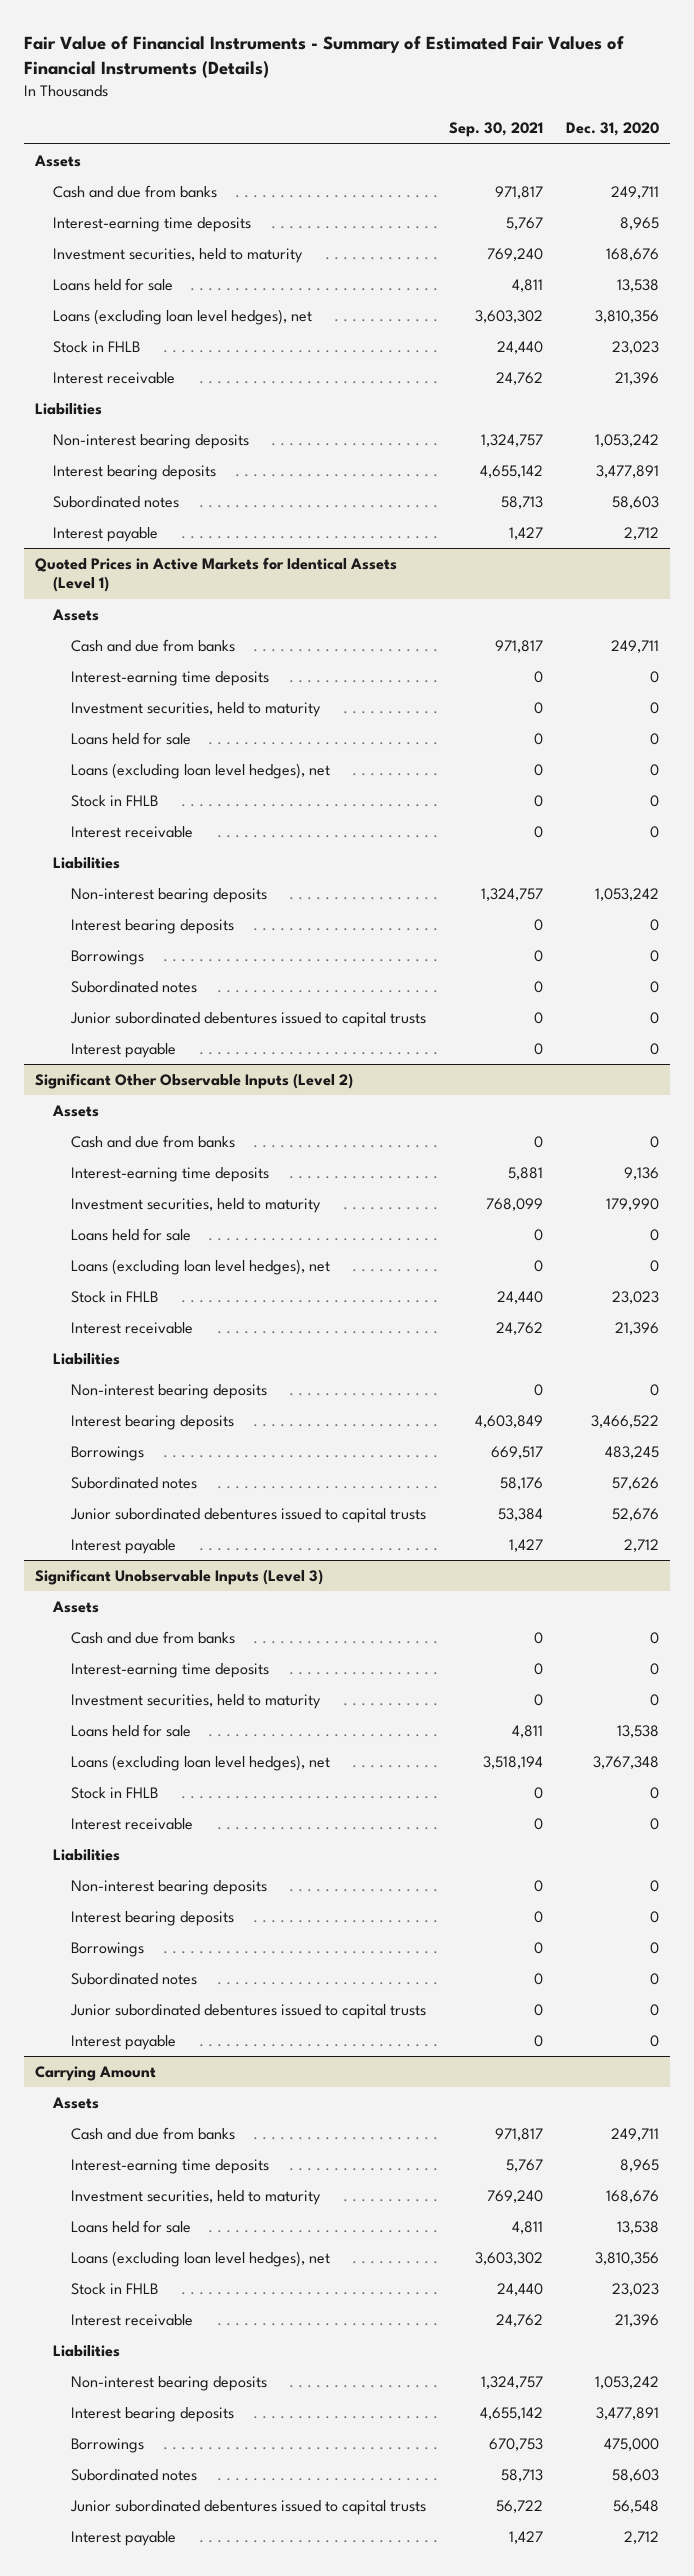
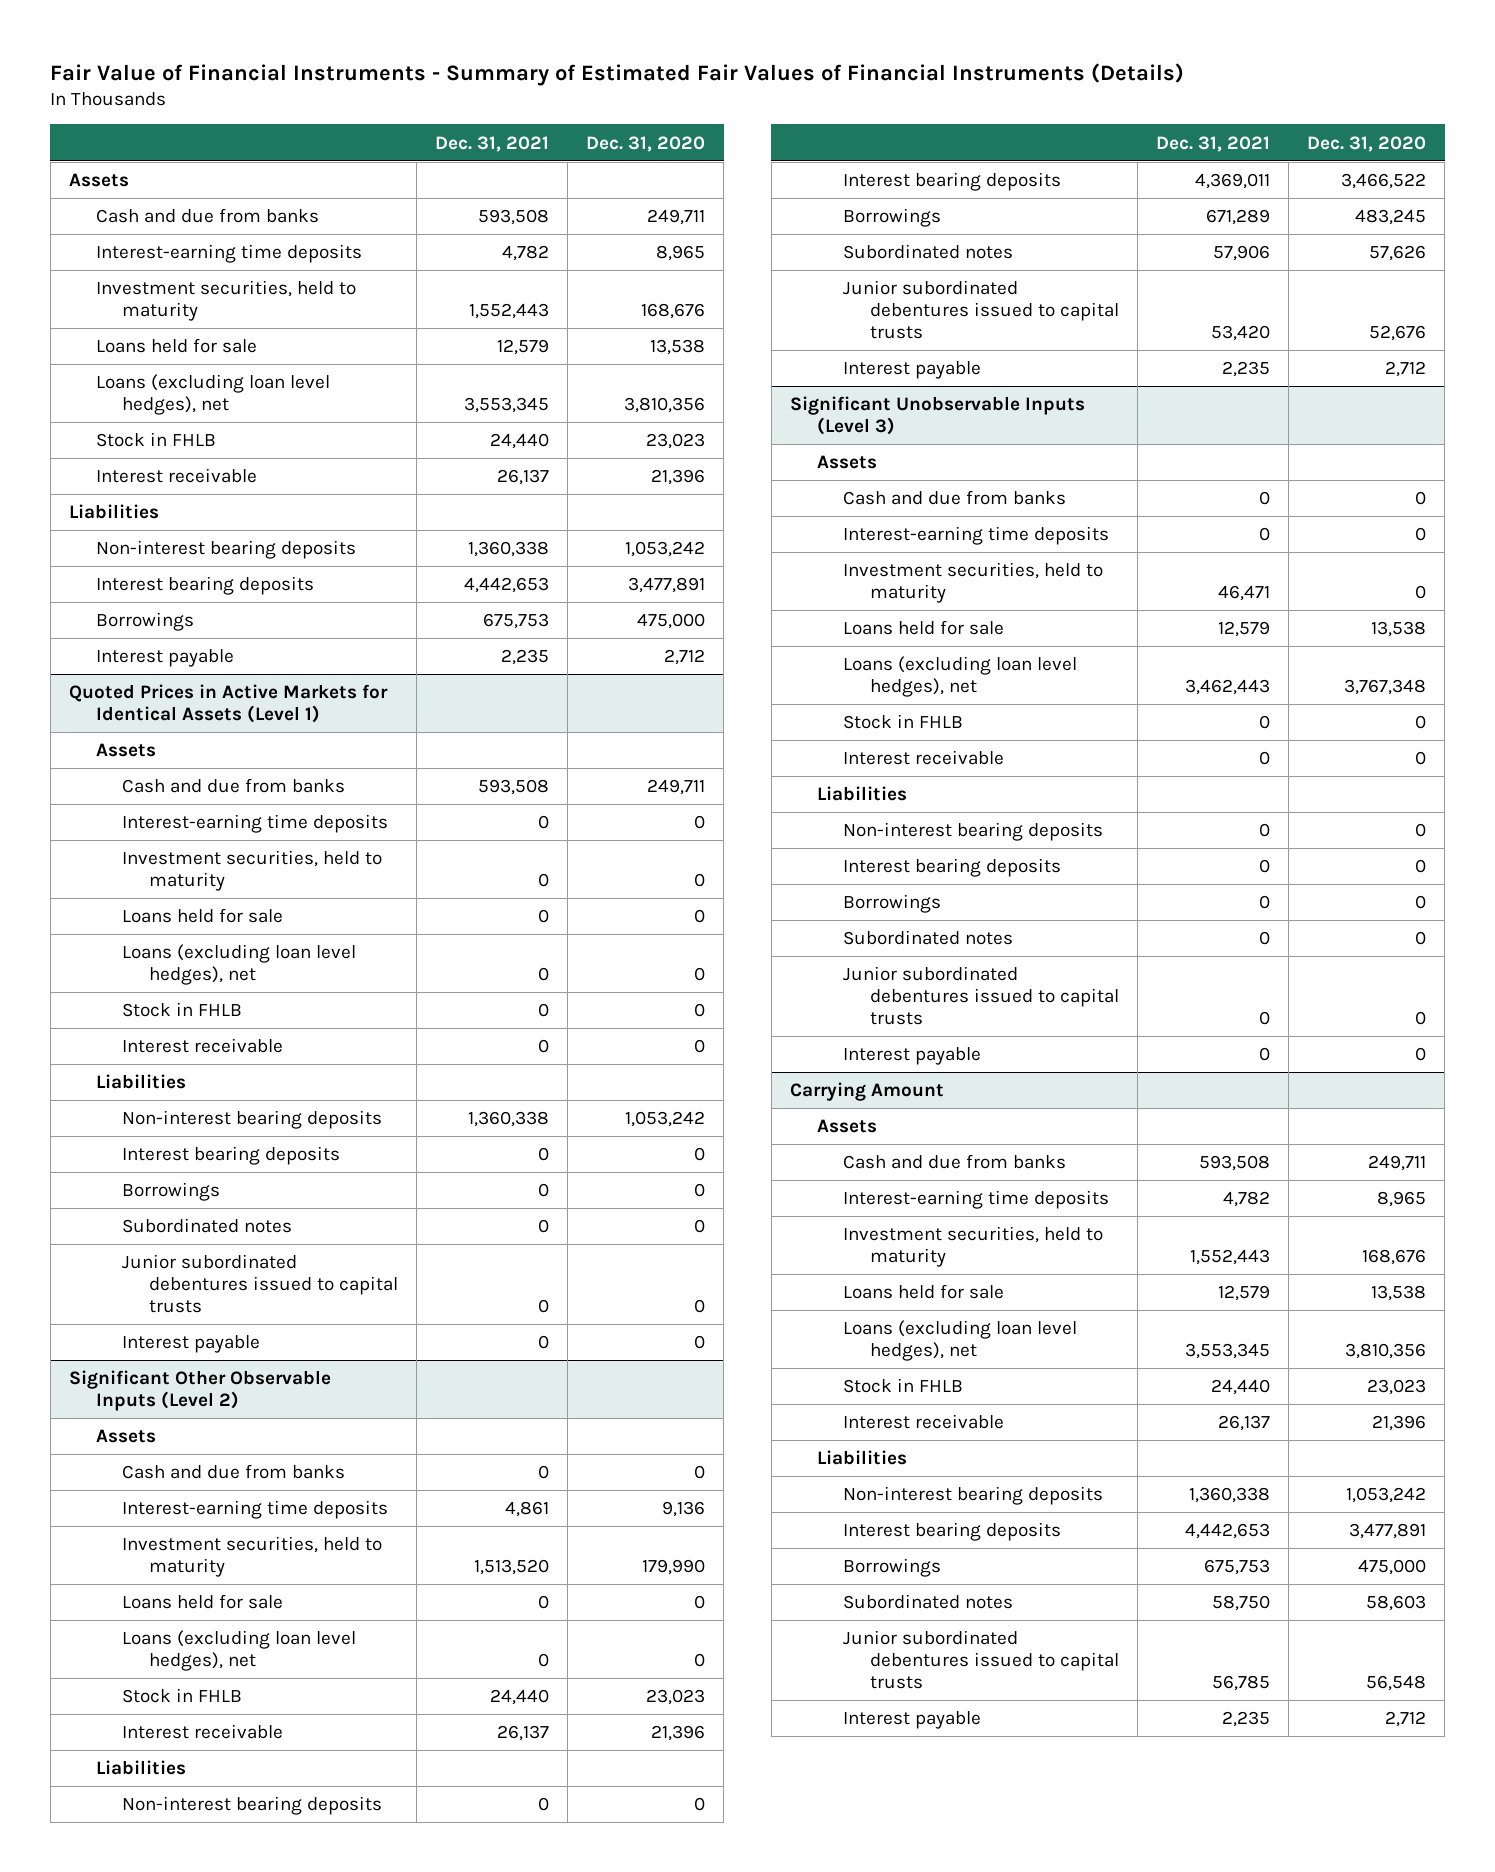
[449,122,544,138] Sep. 30, 2021 -> none
none -> [435,135,550,152] Dec. 31, 2021
[53,495,180,508] Subordinated notes -> none
none -> [95,612,194,632] Borrowings

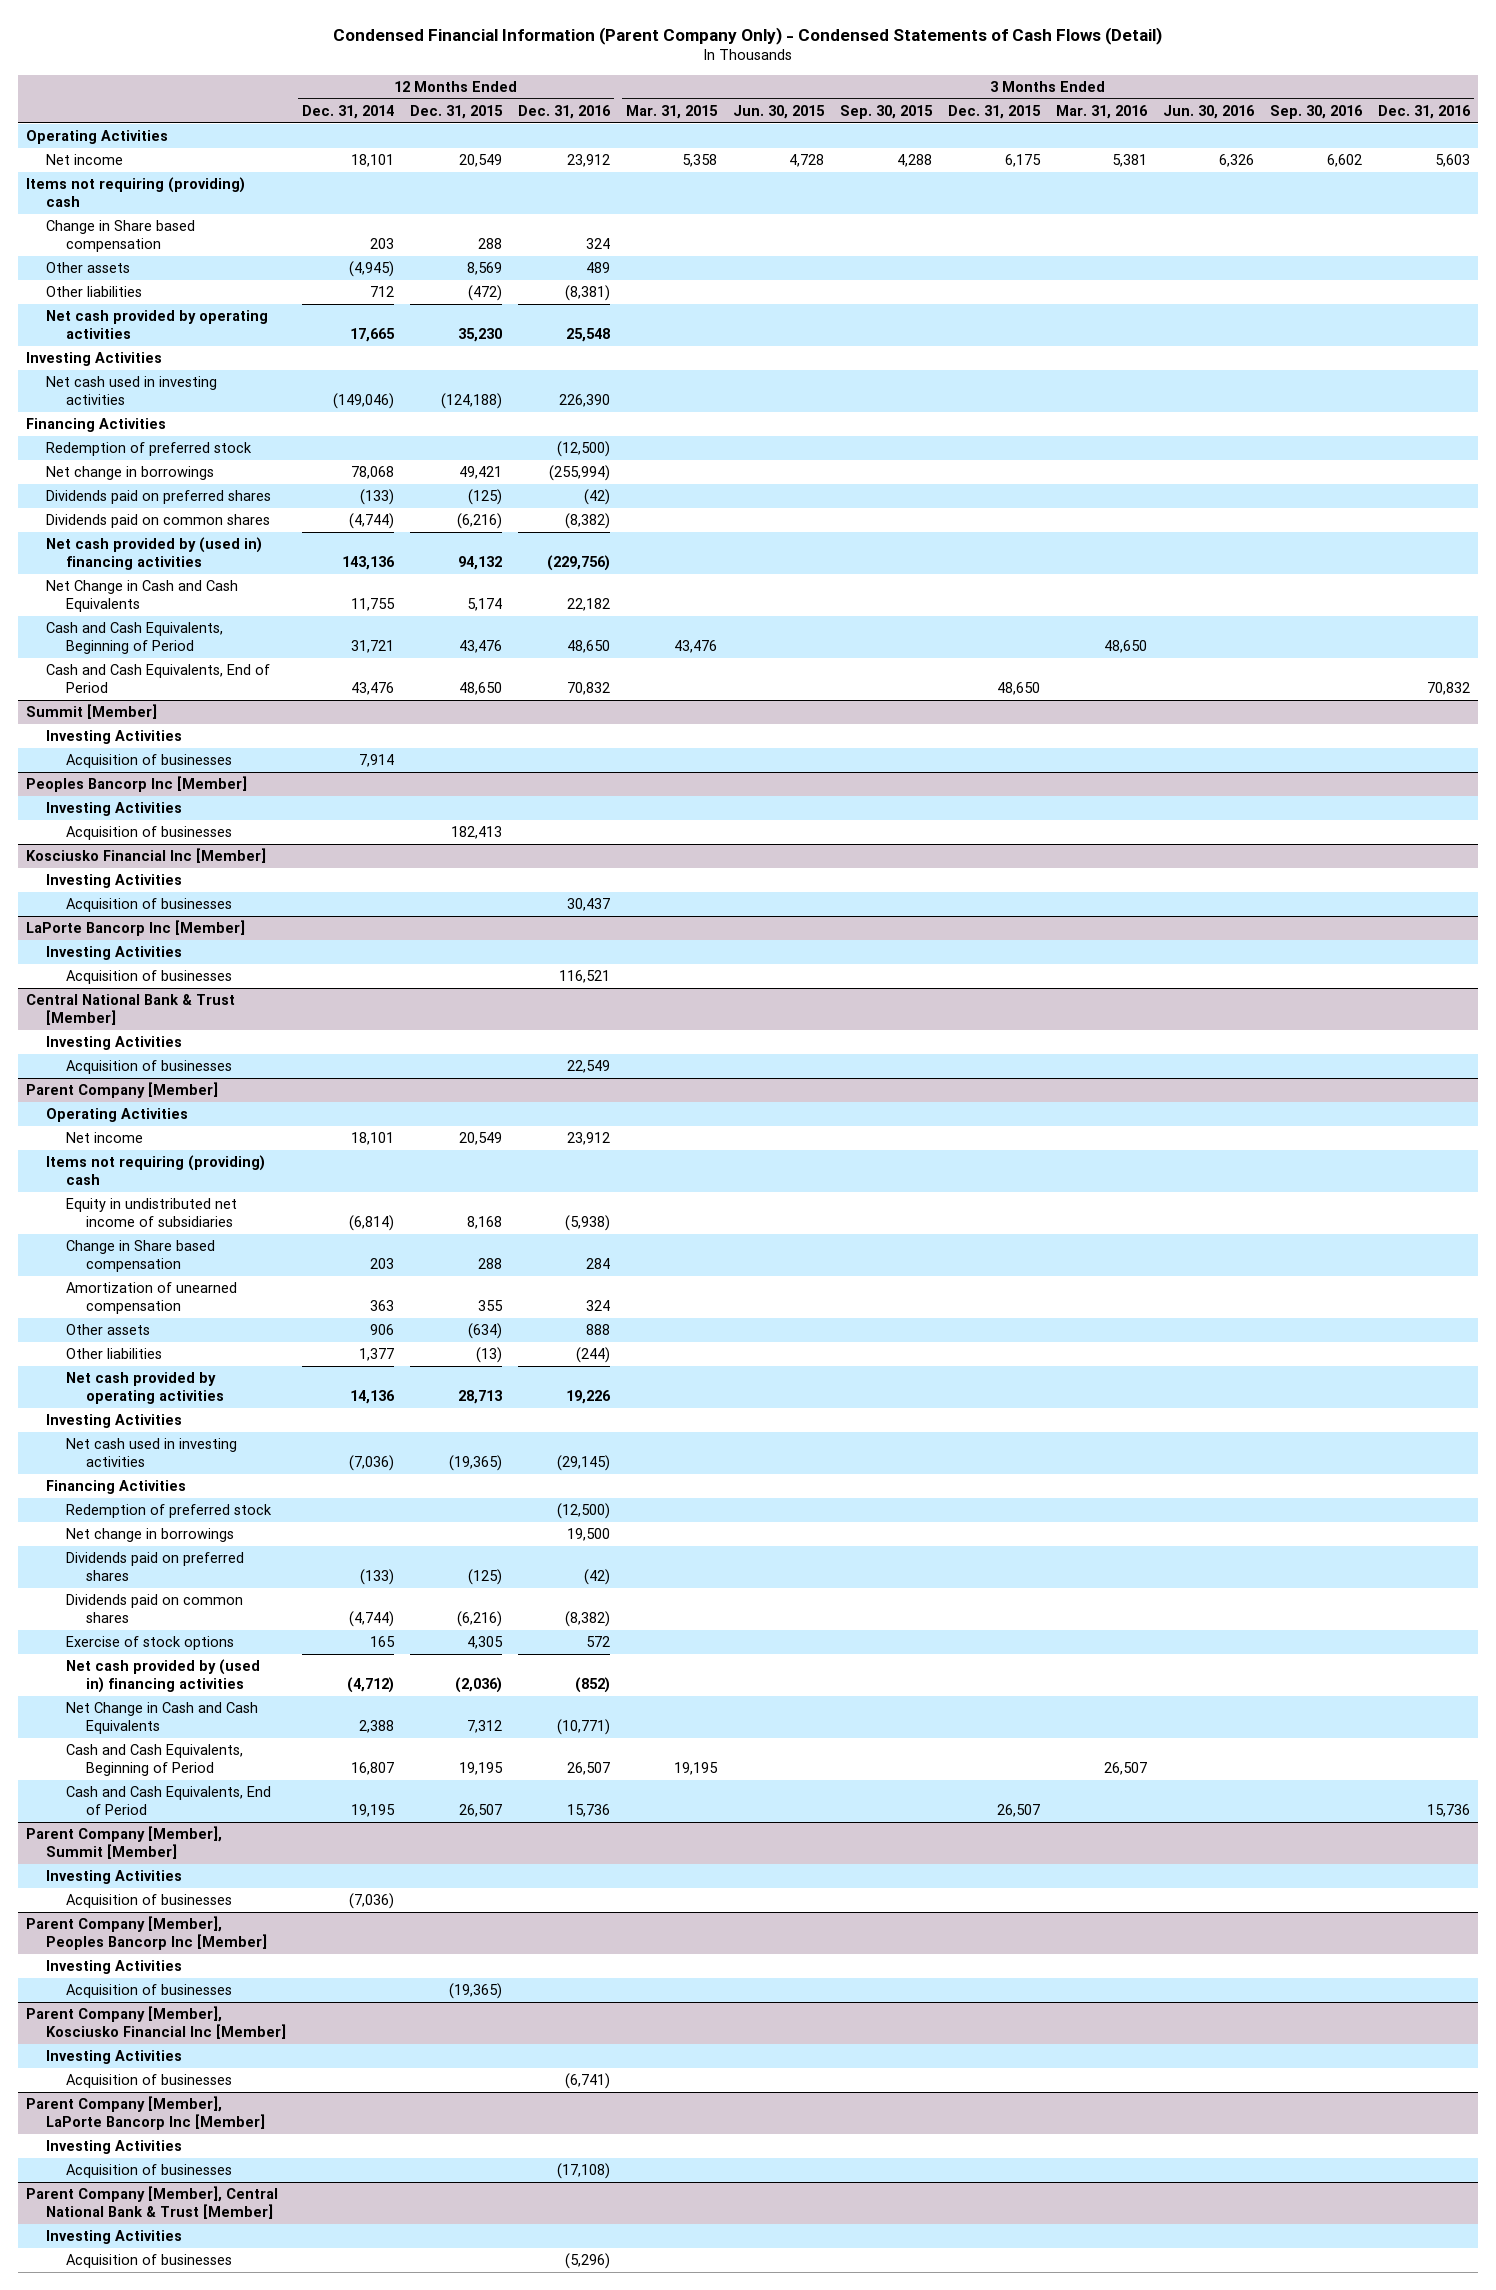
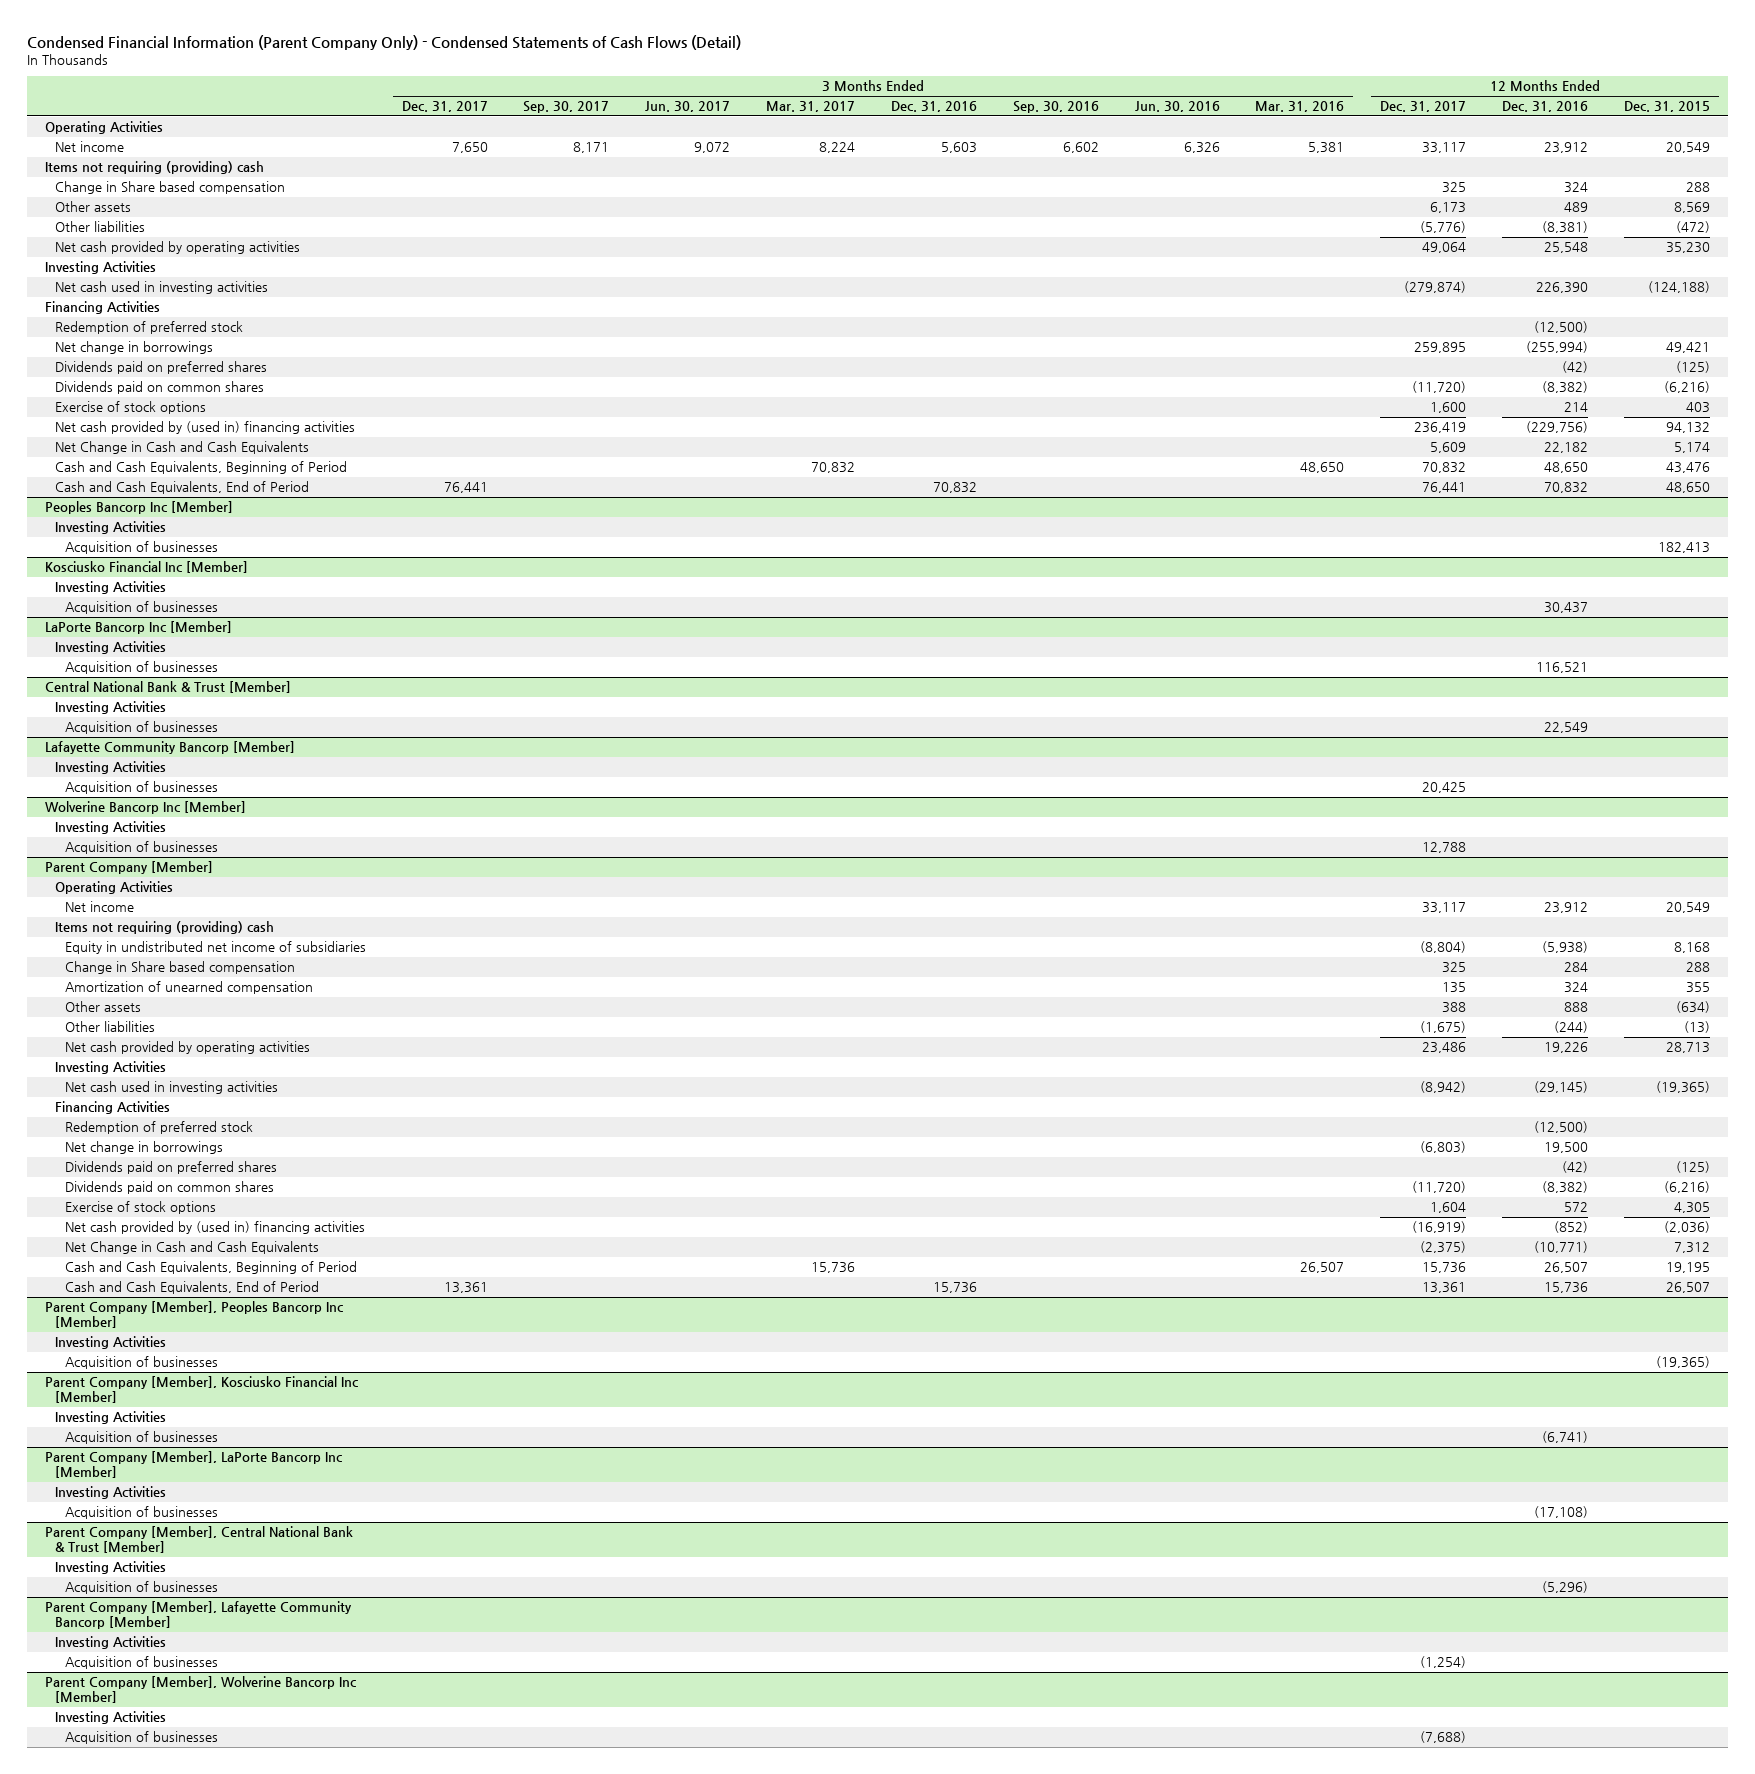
[301,104,394,119] Dec. 31, 2014 -> none
[625,104,718,119] Mar. 31, 2015 -> none
[732,104,825,119] Jun. 30, 2015 -> none
[839,104,933,119] Sep. 30, 2015 -> none
[947,104,1041,119] Dec. 31, 2015 -> none
none -> [401,101,488,113] Dec. 31, 2017
none -> [523,101,610,114] Sep. 30, 2017
none -> [645,101,731,113] Jun. 30, 2017
none -> [766,101,856,113] Mar. 31, 2017
none -> [1380,101,1467,113] Dec. 31, 2017
none -> [55,401,207,415] Exercise of stock options
[26,704,158,720] Summit [Member] -> none
[45,730,182,745] Investing Activities -> none
[65,754,232,769] Acquisition of businesses -> none
none -> [45,741,296,755] Lafayette Community Bancorp [Member]
none -> [55,761,167,775] Investing Activities
none -> [64,781,218,795] Acquisition of businesses
none -> [45,801,247,815] Wolverine Bancorp Inc [Member]
none -> [55,821,167,835] Investing Activities
none -> [64,841,218,855] Acquisition of businesses
[26,1826,223,1860] Parent Company [Member], Summit [Member] -> none
[45,1870,182,1885] Investing Activities -> none
[65,1894,232,1909] Acquisition of businesses -> none
none -> [45,1601,353,1630] Parent Company [Member], Lafayette Community Bancorp [Member]
none -> [55,1636,167,1650] Investing Activities
none -> [64,1656,218,1670] Acquisition of businesses
none -> [45,1676,357,1704] Parent Company [Member], Wolverine Bancorp Inc [Member]
none -> [55,1711,167,1725] Investing Activities
none -> [64,1731,218,1745] Acquisition of businesses

